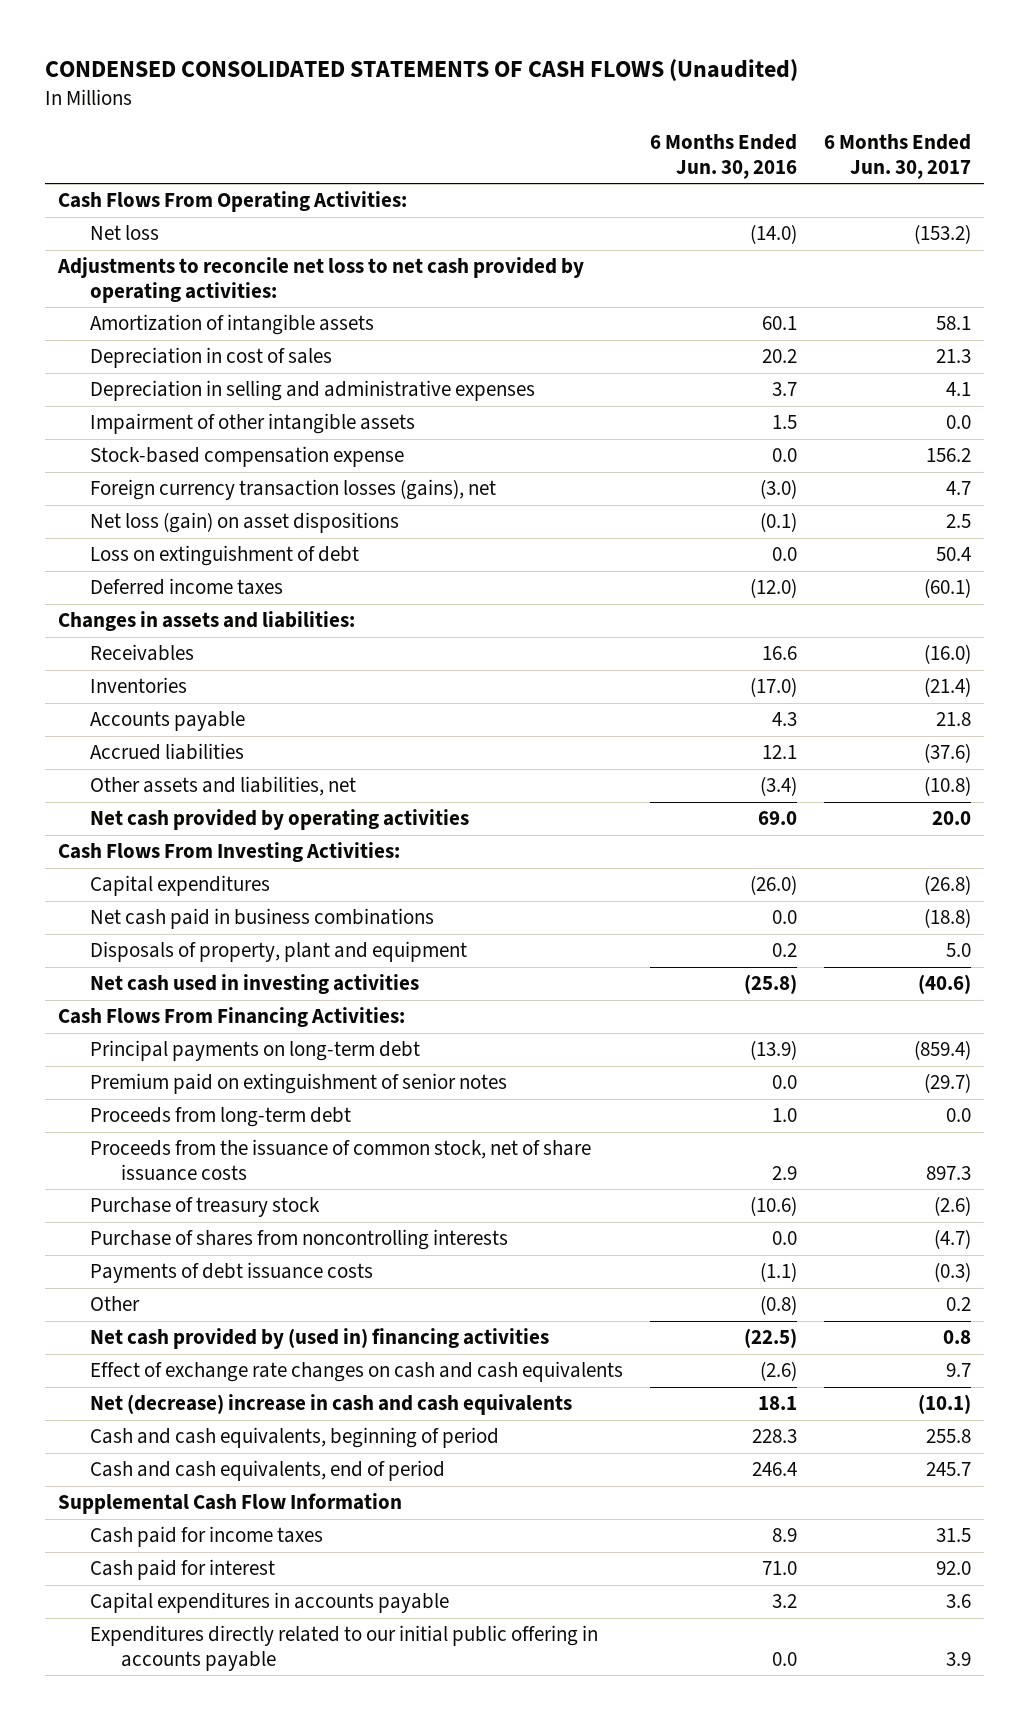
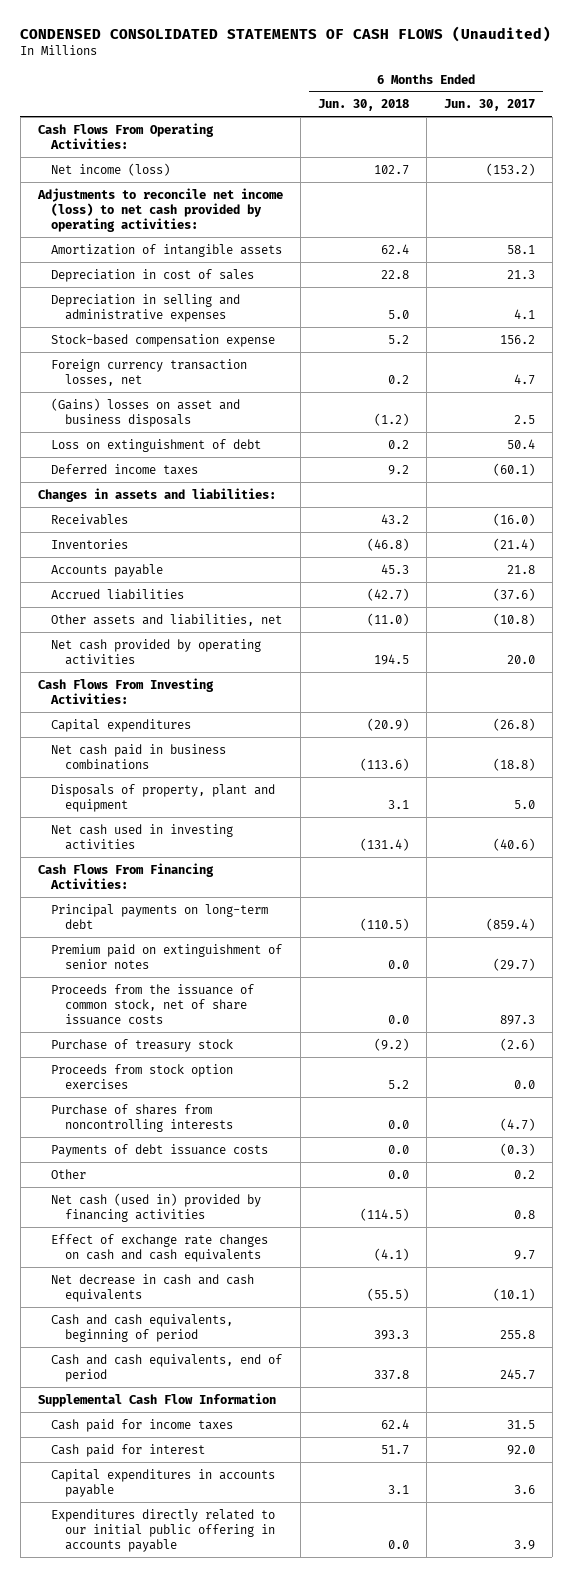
[649,134,797,179] 6 Months Ended Jun. 30, 2016 -> none
none -> [317,99,409,112] Jun. 30, 2018
[89,225,159,241] Net loss -> [51,162,171,176] Net income (loss)
[57,257,585,303] Adjustments to reconcile net loss to net cash provided by operating activities: -> [36,187,283,232] Adjustments to reconcile net income (loss) to net cash provided by operating activities:
[89,413,415,435] Impairment of other intangible assets -> none
[89,512,399,534] Net loss (gain) on asset dispositions -> none
[89,479,496,501] Foreign currency transaction losses (gains), net -> [51,358,248,386] Foreign currency transaction losses, net
none -> [51,397,241,427] (Gains) losses on asset and business disposals
[89,1107,351,1128] Proceeds from long-term debt -> none
none -> [51,1063,234,1089] Proceeds from stock option exercises
[89,1328,549,1350] Net cash provided by (used in) financing activities -> [51,1192,262,1222] Net cash (used in) provided by financing activities
[89,1394,572,1416] Net (decrease) increase in cash and cash equivalents -> [51,1273,255,1302] Net decrease in cash and cash equivalents

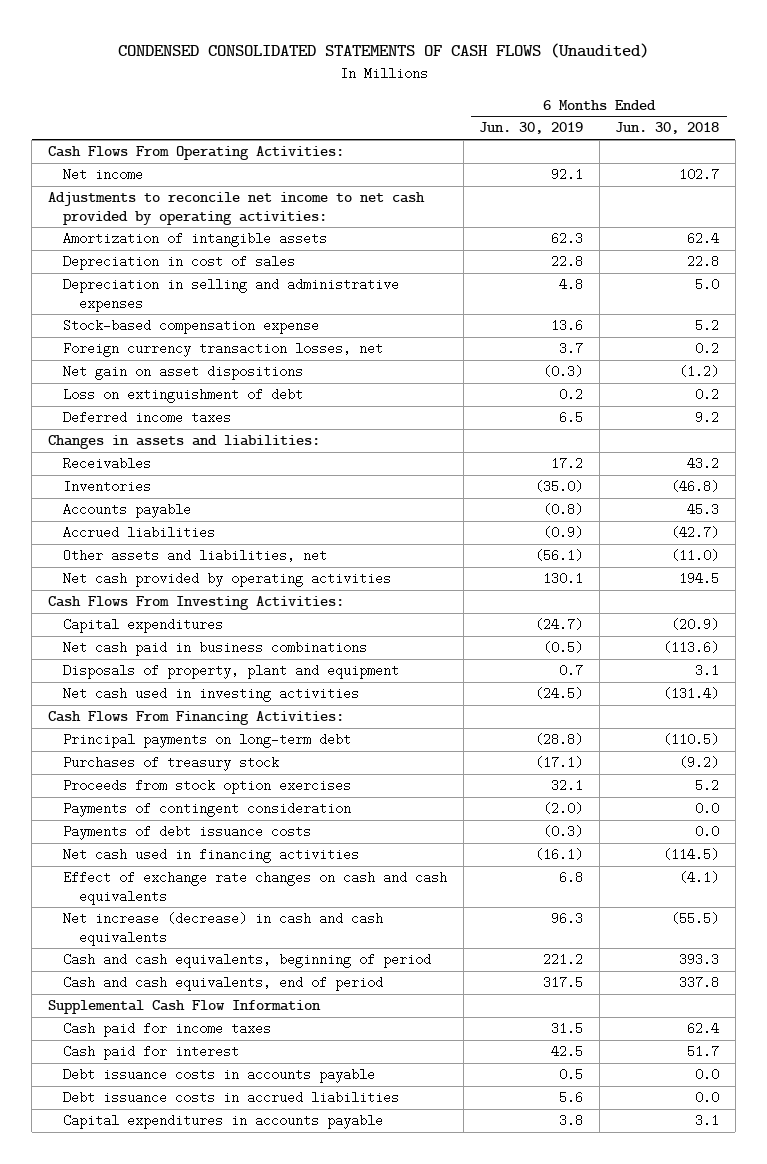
[443,99,535,112] Jun. 30, 2017 -> none
none -> [479,122,584,135] Jun. 30, 2019
[51,162,171,176] Net income (loss) -> [63,168,144,182] Net income
[36,187,283,232] Adjustments to reconcile net income (loss) to net cash provided by operating activities: -> [47,192,425,225] Adjustments to reconcile net income to net cash provided by operating activities:
[51,397,241,427] (Gains) losses on asset and business disposals -> [63,365,304,381] Net gain on asset dispositions
[51,943,283,969] Premium paid on extinguishment of senior notes -> none
[51,983,255,1025] Proceeds from the issuance of common stock, net of share issuance costs -> none
[51,1038,234,1052] Purchase of treasury stock -> [63,756,280,772] Purchases of treasury stock
[51,1103,234,1132] Purchase of shares from noncontrolling interests -> none
none -> [63,802,352,818] Payments of contingent consideration
[51,1168,87,1179] Other -> none
[51,1192,262,1222] Net cash (used in) provided by financing activities -> [63,848,360,864] Net cash used in financing activities
[51,1273,255,1302] Net decrease in cash and cash equivalents -> [63,912,384,946] Net increase (decrease) in cash and cash equivalents
none -> [63,1068,376,1084] Debt issuance costs in accounts payable
none -> [63,1091,400,1105] Debt issuance costs in accrued liabilities
[51,1508,276,1552] Expenditures directly related to our initial public offering in accounts payable -> none

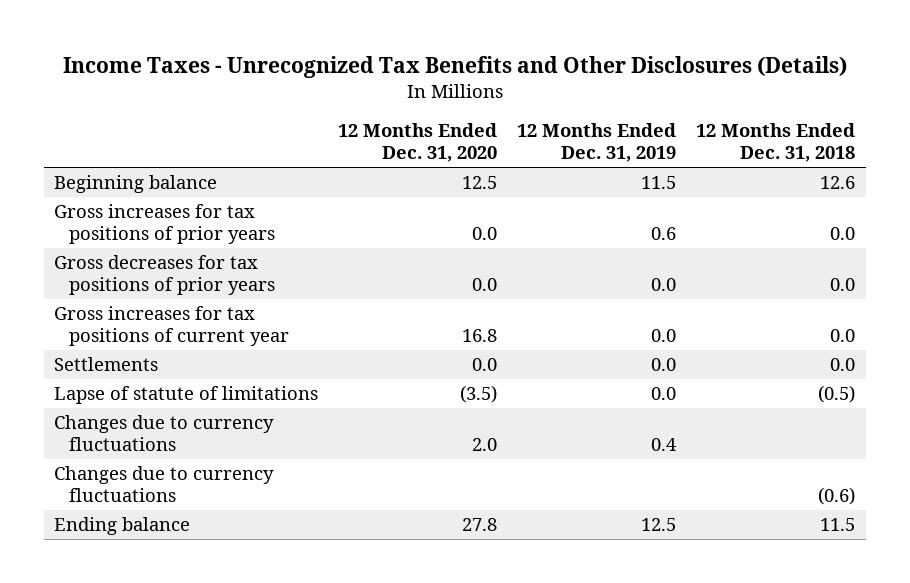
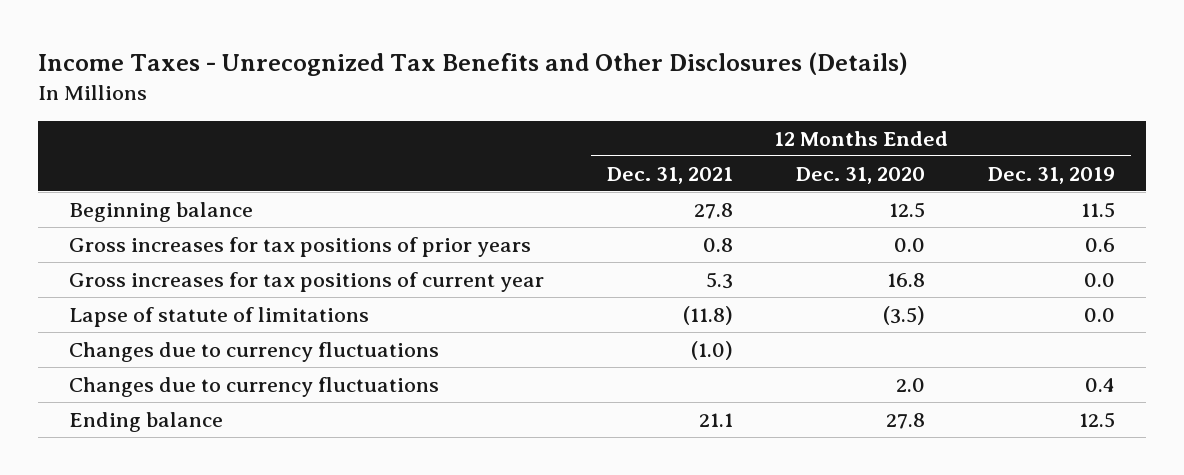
[696,123,856,163] 12 Months Ended Dec. 31, 2018 -> none
none -> [607,166,734,184] Dec. 31, 2021
[54,255,276,296] Gross decreases for tax positions of prior years -> none
[54,357,159,372] Settlements -> none
[54,415,275,452] Changes due to currency fluctuations -> [69,376,440,397] Changes due to currency fluctuations

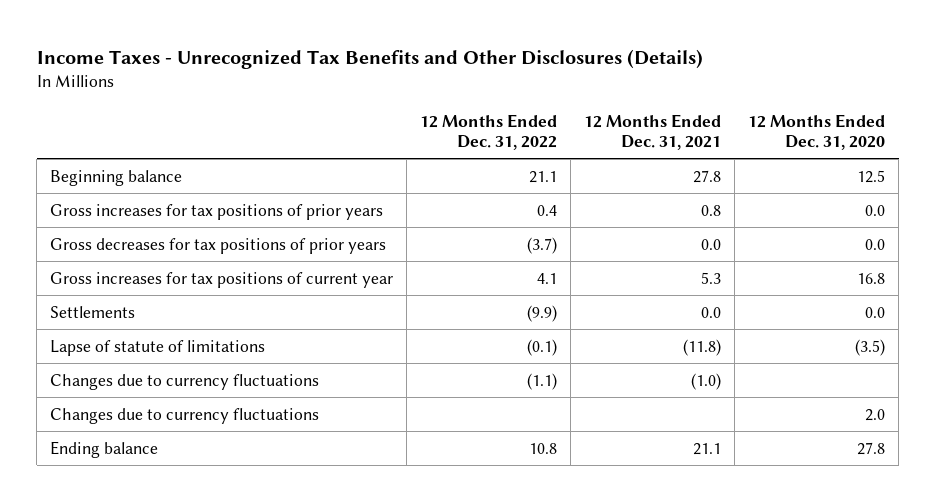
[987,166,1115,184] Dec. 31, 2019 -> none
none -> [420,113,558,151] 12 Months Ended Dec. 31, 2022
none -> [50,237,387,254] Gross decreases for tax positions of prior years
none -> [50,305,136,318] Settlements

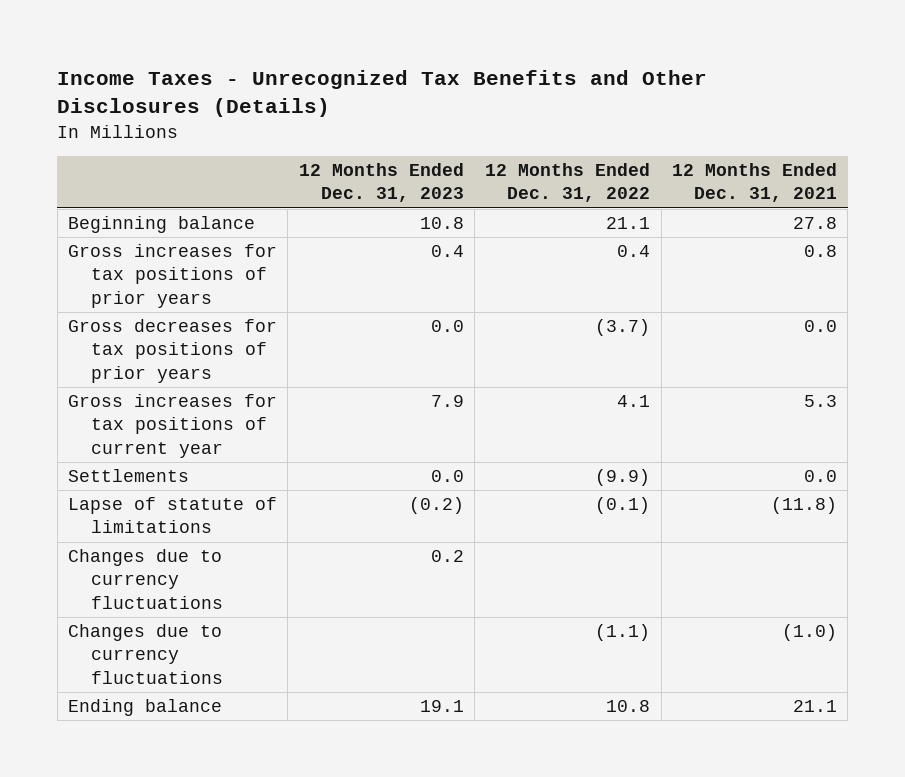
[748,113,886,151] 12 Months Ended Dec. 31, 2020 -> none
none -> [298,163,464,203] 12 Months Ended Dec. 31, 2023
[50,373,320,390] Changes due to currency fluctuations -> [67,624,223,684] Changes due to currency fluctuations

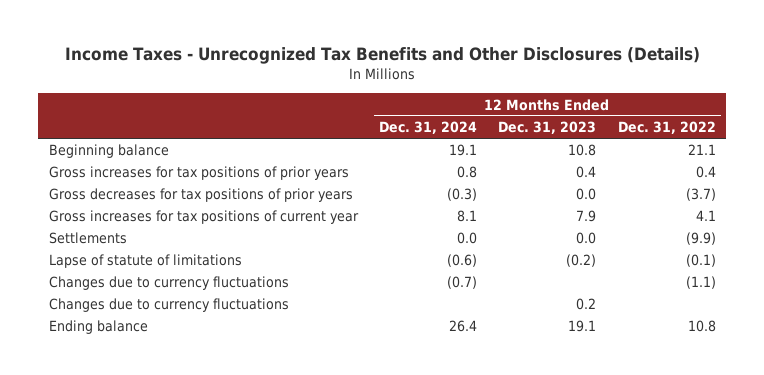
[671,163,837,203] 12 Months Ended Dec. 31, 2021 -> none
none -> [379,121,478,135] Dec. 31, 2024
[67,549,223,609] Changes due to currency fluctuations -> [48,298,289,313] Changes due to currency fluctuations

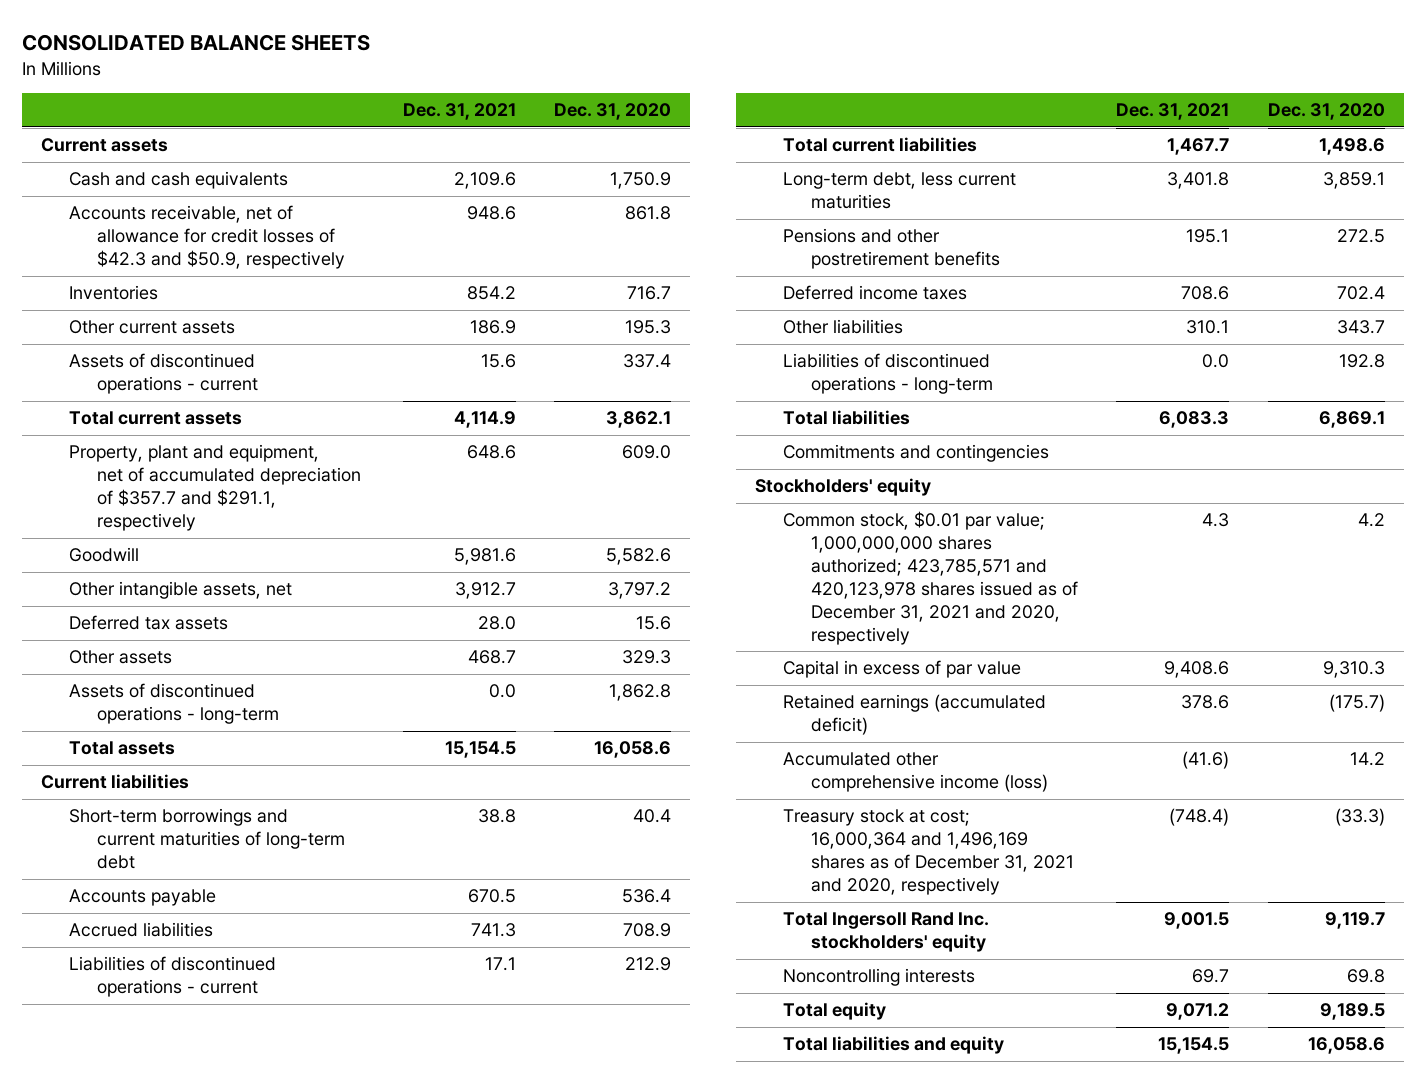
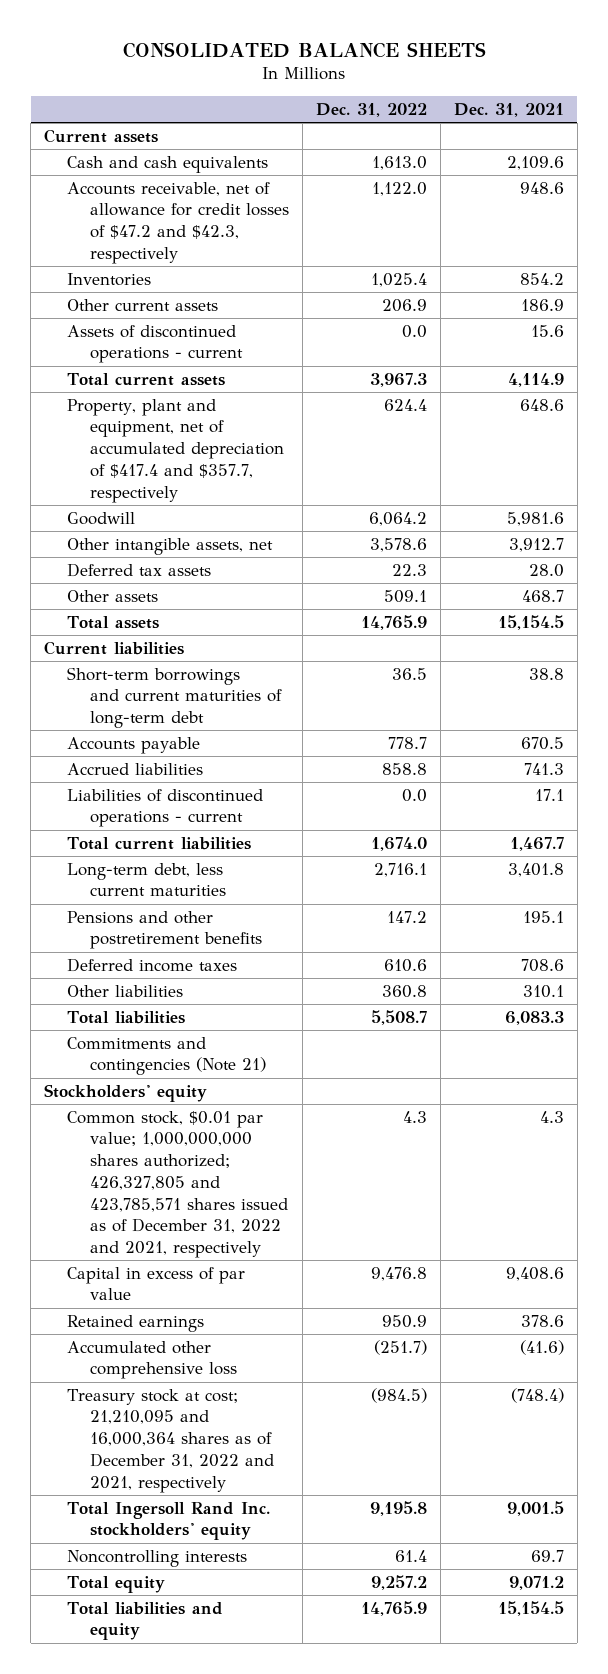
[554,103,672,121] Dec. 31, 2020 -> none
none -> [315,102,427,117] Dec. 31, 2022
[69,205,346,270] Accounts receivable, net of allowance for credit losses of $42.3 and $50.9, respectively -> [66,181,289,264] Accounts receivable, net of allowance for credit losses of $47.2 and $42.3, respectively
[69,444,362,531] Property, plant and equipment, net of accumulated depreciation of $357.7 and $291.1, respectively -> [66,398,284,503] Property, plant and equipment, net of accumulated depreciation of $417.4 and $357.7, respectively
[69,683,280,725] Assets of discontinued operations - long-term -> none
[782,353,993,395] Liabilities of discontinued operations - long-term -> none
[782,444,1049,463] Commitments and contingencies -> [66,1036,266,1076] Commitments and contingencies (Note 21)
[782,511,1078,645] Common stock, $0.01 par value; 1,000,000,000 shares authorized; 423,785,571 and 420,123,978 shares issued as of December 31, 2021 and 2020, respectively -> [66,1110,288,1259] Common stock, $0.01 par value; 1,000,000,000 shares authorized; 426,327,805 and 423,785,571 shares issued as of December 31, 2022 and 2021, respectively
[782,694,1046,736] Retained earnings (accumulated deficit) -> [66,1314,204,1332] Retained earnings
[782,752,1048,793] Accumulated other comprehensive income (loss) -> [66,1340,237,1380] Accumulated other comprehensive loss
[782,809,1074,895] Treasury stock at cost; 16,000,364 and 1,496,169 shares as of December 31, 2021 and 2020, respectively -> [66,1388,274,1493] Treasury stock at cost; 21,210,095 and 16,000,364 shares as of December 31, 2022 and 2021, respectively

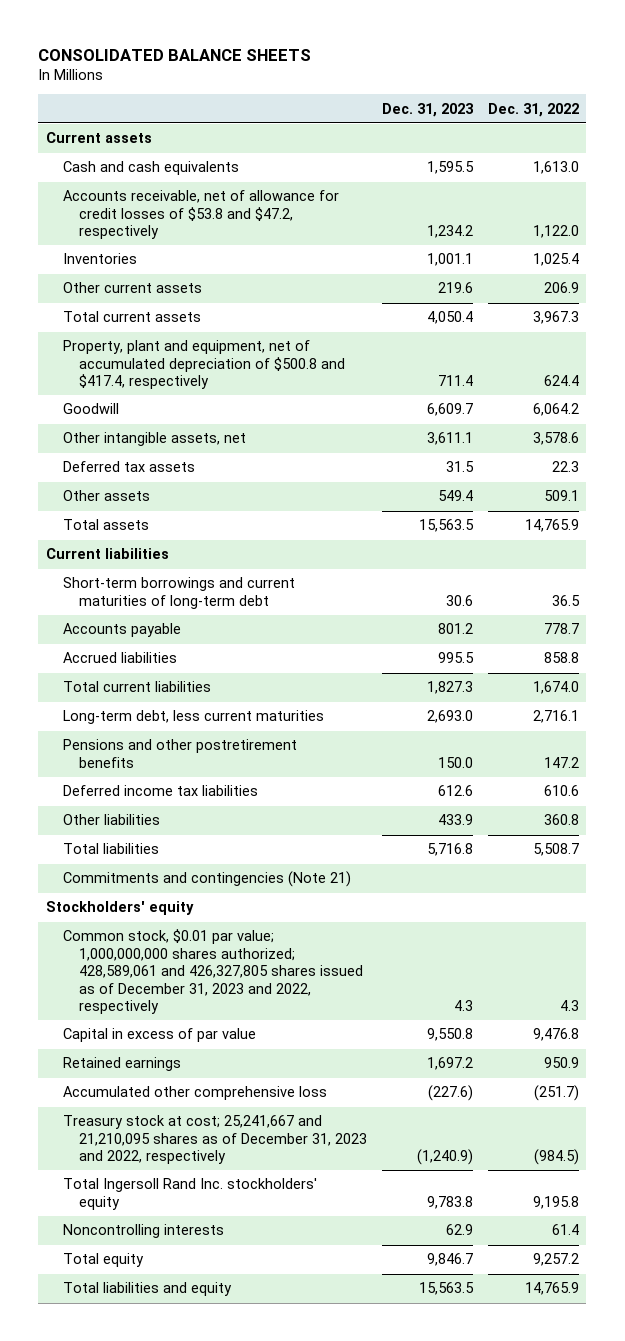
[453,102,564,117] Dec. 31, 2021 -> none
none -> [381,102,474,117] Dec. 31, 2023
[66,181,289,264] Accounts receivable, net of allowance for credit losses of $47.2 and $42.3, respectively -> [62,190,339,240] Accounts receivable, net of allowance for credit losses of $53.8 and $47.2, respectively
[66,324,243,364] Assets of discontinued operations - current -> none
[66,398,284,503] Property, plant and equipment, net of accumulated depreciation of $417.4 and $357.7, respectively -> [62,340,346,390] Property, plant and equipment, net of accumulated depreciation of $500.8 and $417.4, respectively
[66,788,263,828] Liabilities of discontinued operations - current -> none
[66,957,237,972] Deferred income taxes -> [62,785,258,797] Deferred income tax liabilities
[66,1110,288,1259] Common stock, $0.01 par value; 1,000,000,000 shares authorized; 426,327,805 and 423,785,571 shares issued as of December 31, 2022 and 2021, respectively -> [62,929,364,1014] Common stock, $0.01 par value; 1,000,000,000 shares authorized; 428,589,061 and 426,327,805 shares issued as of December 31, 2023 and 2022, respectively
[66,1388,274,1493] Treasury stock at cost; 21,210,095 and 16,000,364 shares as of December 31, 2022 and 2021, respectively -> [62,1115,368,1165] Treasury stock at cost; 25,241,667 and 21,210,095 shares as of December 31, 2023 and 2022, respectively

